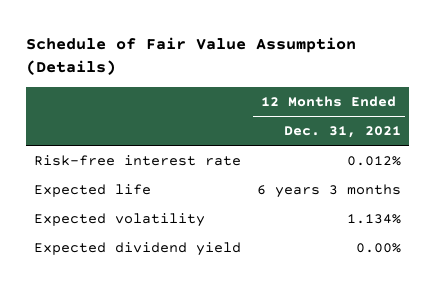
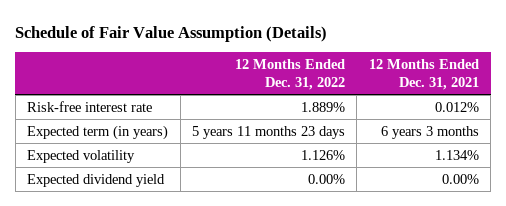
none -> [234,58,345,90] 12 Months Ended Dec. 31, 2022
[33,183,151,197] Expected life -> [27,124,169,140] Expected term (in years)

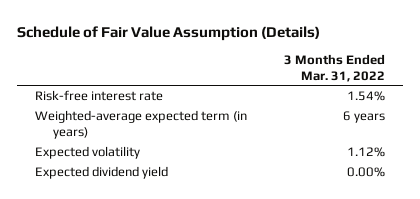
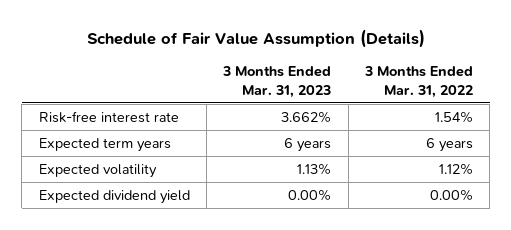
none -> [222,66,332,98] 3 Months Ended Mar. 31, 2023
[34,110,247,139] Weighted-average expected term (in years) -> [38,137,171,152] Expected term years

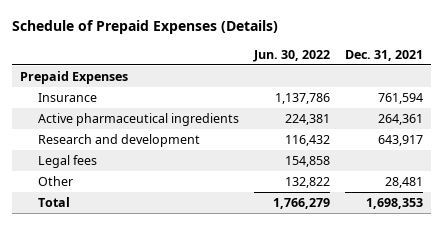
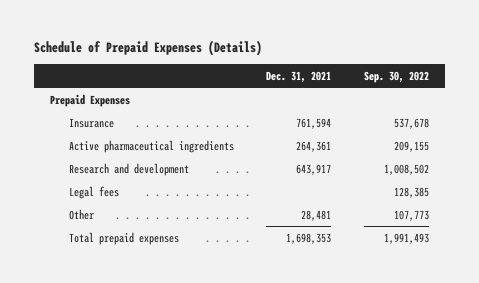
[253,49,331,62] Jun. 30, 2022 -> none
none -> [363,70,429,83] Sep. 30, 2022
[38,197,71,208] Total -> [68,231,179,245] Total prepaid expenses

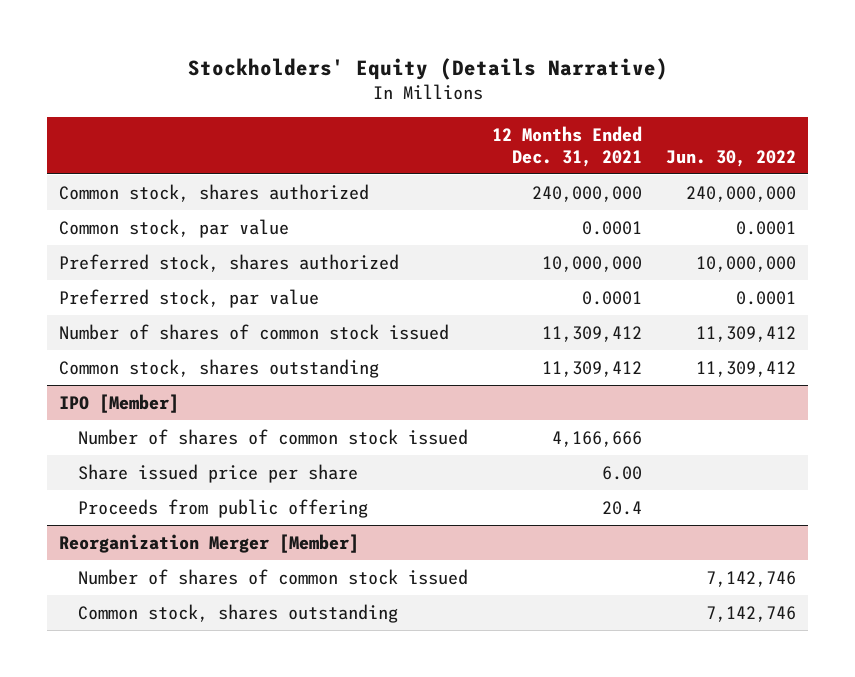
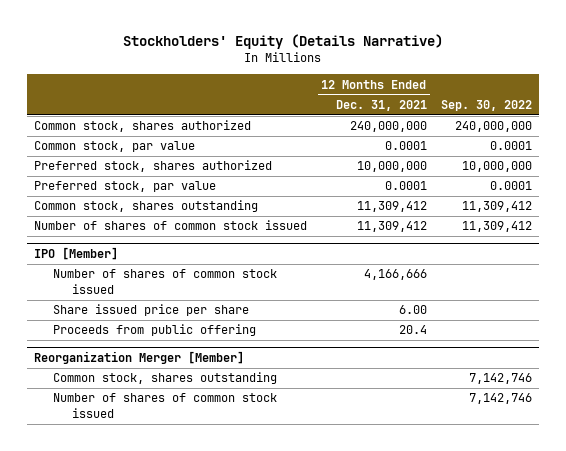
[665,149,796,167] Jun. 30, 2022 -> none
none -> [440,100,532,112] Sep. 30, 2022
[59,323,450,340] Number of shares of common stock issued -> [34,220,308,231] Number of shares of common stock issued
[78,568,469,585] Number of shares of common stock issued -> [52,393,277,419] Number of shares of common stock issued

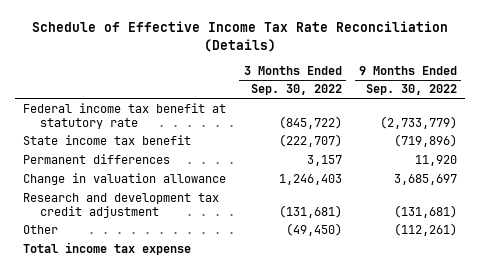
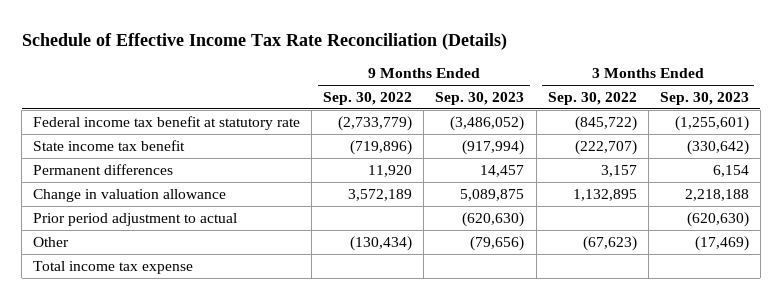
none -> [435,91,525,105] Sep. 30, 2023
none -> [659,91,749,105] Sep. 30, 2023
[23,193,220,218] Research and development tax credit adjustment -> none
[278,174,342,186] 1,246,403 -> [572,188,637,201] 1,132,895
[393,174,457,186] 3,685,697 -> [348,188,413,201] 3,572,189
none -> [33,212,238,226] Prior period adjustment to actual
[285,223,342,237] (49,450) -> [582,235,637,251] (67,623)
[393,223,457,237] (112,261) -> [350,235,413,251] (130,434)

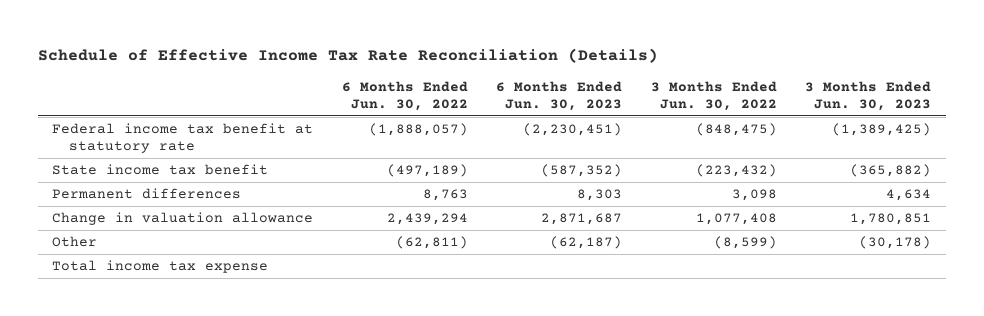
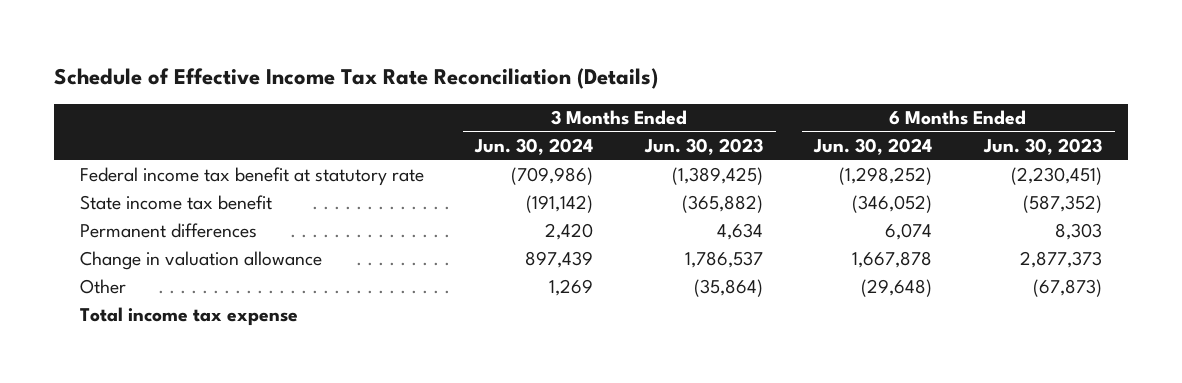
[341,81,468,111] 6 Months Ended Jun. 30, 2022 -> none
[650,81,777,111] 3 Months Ended Jun. 30, 2022 -> none
none -> [474,138,594,156] Jun. 30, 2024
none -> [813,138,933,156] Jun. 30, 2024
[541,213,623,226] 2,871,687 -> [1020,251,1103,269] 2,877,373
[850,213,932,226] 1,780,851 -> [684,251,763,269] 1,786,537
[550,236,623,250] (62,187) -> [1033,279,1103,298] (67,873)
[859,236,932,250] (30,178) -> [693,279,763,298] (35,864)

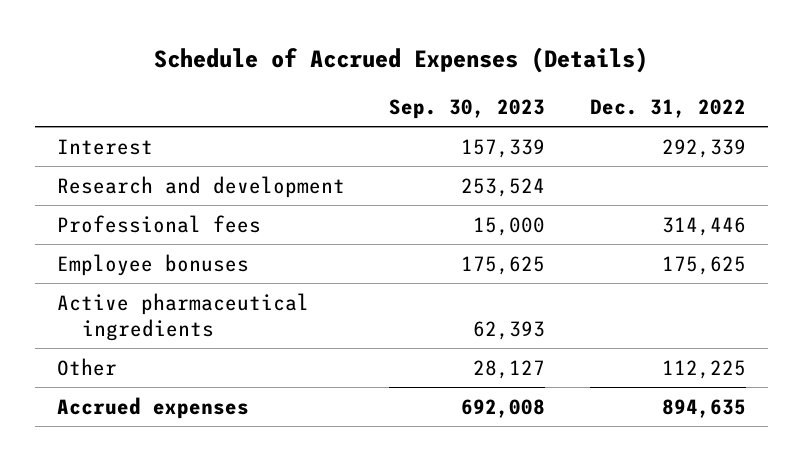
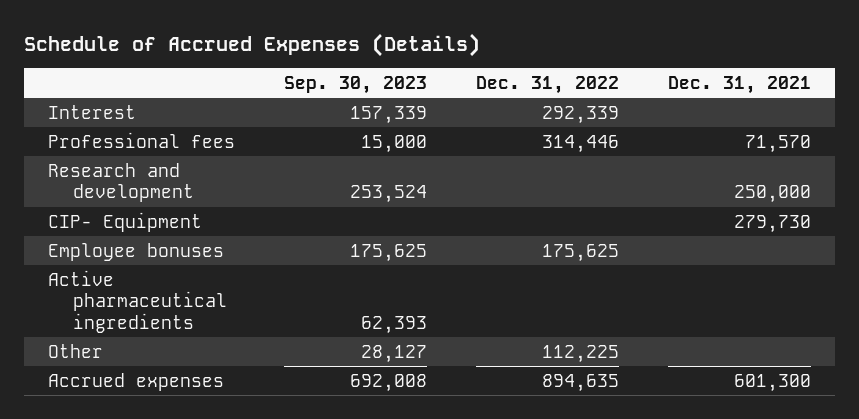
none -> [667,75,811,94] Dec. 31, 2021
[57,175,346,198] Research and development -> [48,162,194,203] Research and development
none -> [48,211,203,232] CIP- Equipment

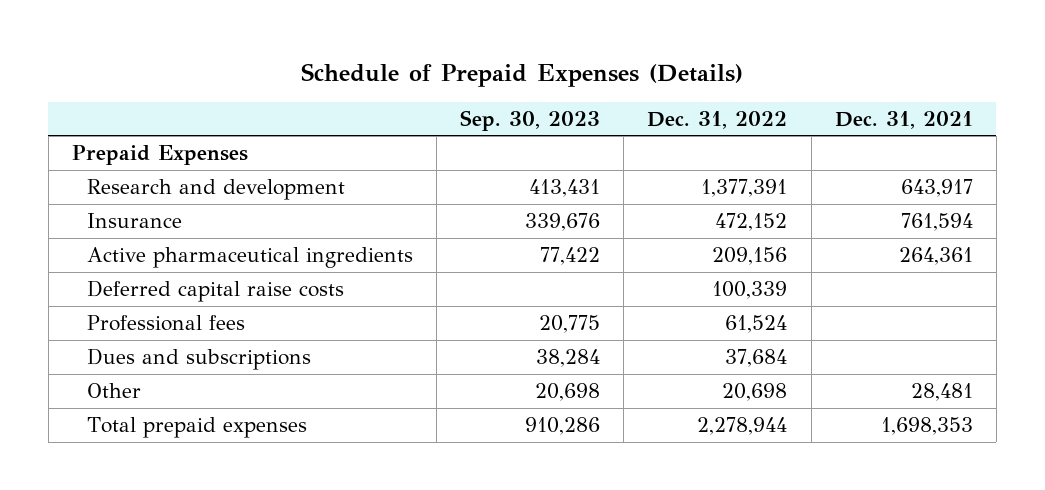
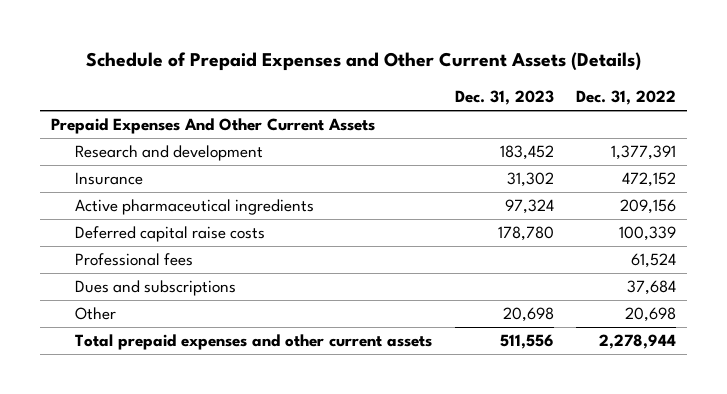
[301,62,744,87] Schedule of Prepaid Expenses (Details) -> [85,52,641,72] Schedule of Prepaid Expenses and Other Current Assets (Details)
[460,109,601,131] Sep. 30, 2023 -> none
[834,110,973,129] Dec. 31, 2021 -> none
none -> [454,90,554,106] Dec. 31, 2023
[71,145,248,166] Prepaid Expenses -> none
none -> [51,118,376,135] Prepaid Expenses And Other Current Assets
[86,417,307,439] Total prepaid expenses -> [75,334,433,351] Total prepaid expenses and other current assets

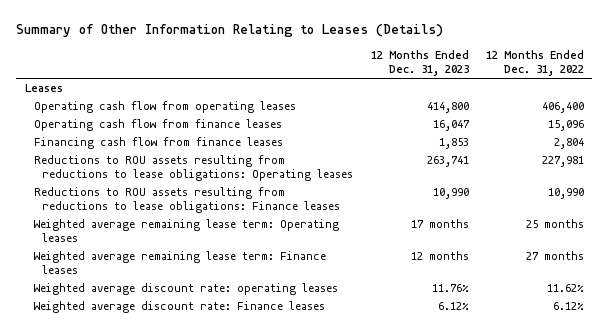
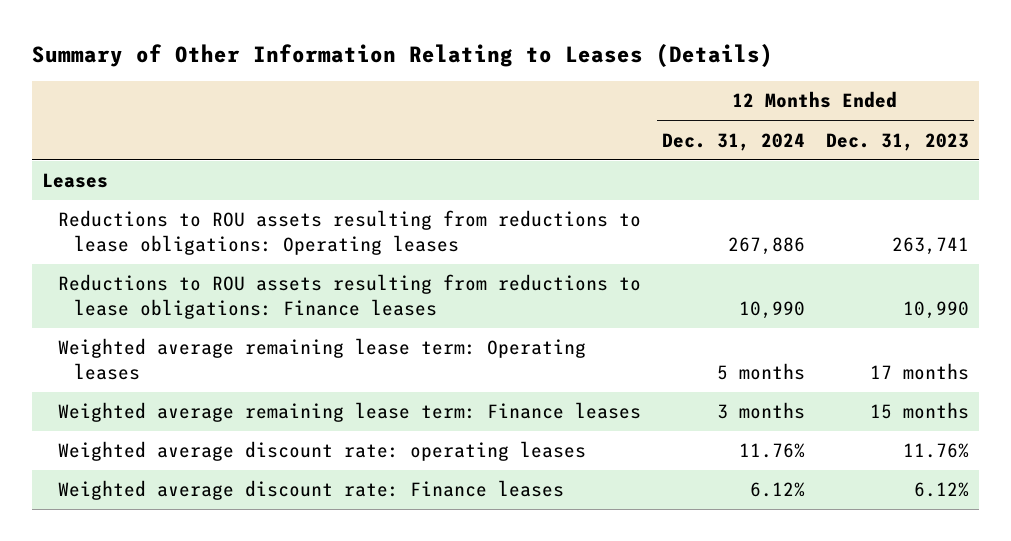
[485,50,584,77] 12 Months Ended Dec. 31, 2022 -> none
none -> [661,132,805,151] Dec. 31, 2024
[33,101,296,114] Operating cash flow from operating leases -> none
[33,119,282,132] Operating cash flow from finance leases -> none
[33,137,283,150] Financing cash flow from finance leases -> none
[410,251,469,261] 12 months -> [869,402,969,420] 15 months

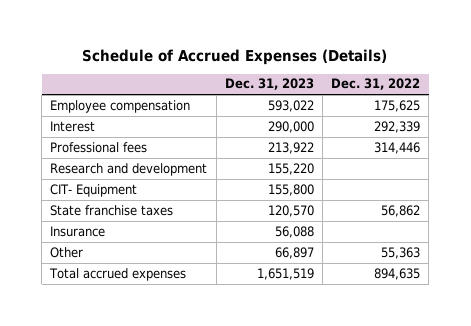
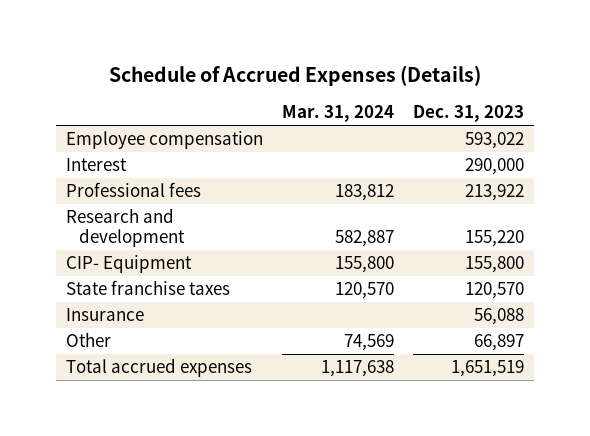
[331,78,421,91] Dec. 31, 2022 -> none
none -> [281,105,394,123] Mar. 31, 2024
[50,183,138,197] CIT- Equipment -> [65,255,192,274] CIP- Equipment

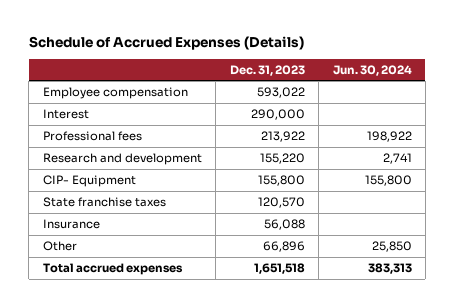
[281,105,394,123] Mar. 31, 2024 -> none
none -> [332,64,412,76] Jun. 30, 2024
[473,334,524,352] 66,897 -> [262,241,305,253] 66,896
[450,360,524,378] 1,651,519 -> [253,263,305,275] 1,651,518

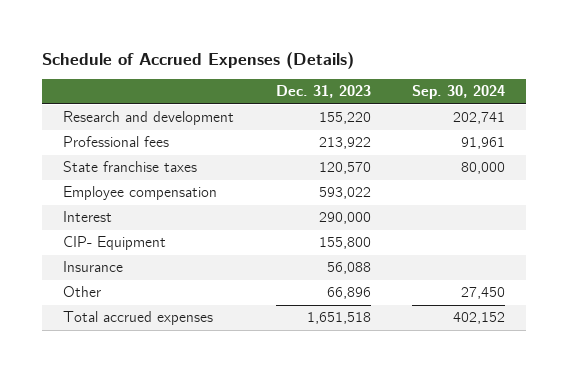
[332,64,412,76] Jun. 30, 2024 -> none
none -> [412,85,506,100] Sep. 30, 2024
[42,153,202,166] Research and development -> [63,111,235,126] Research and development
[42,131,142,142] Professional fees -> [63,136,170,148] Professional fees
[42,197,166,208] State franchise taxes -> [63,161,198,173] State franchise taxes

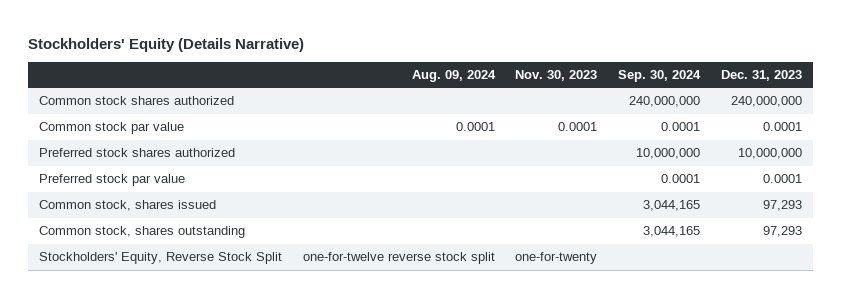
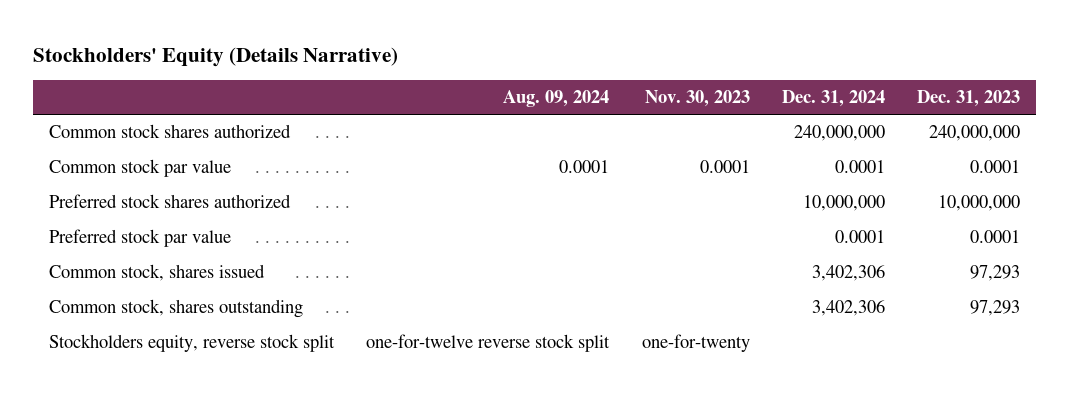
[618,70,702,83] Sep. 30, 2024 -> none
none -> [781,90,885,108] Dec. 31, 2024
[38,252,282,265] Stockholders' Equity, Reverse Stock Split -> [49,334,336,353] Stockholders equity, reverse stock split

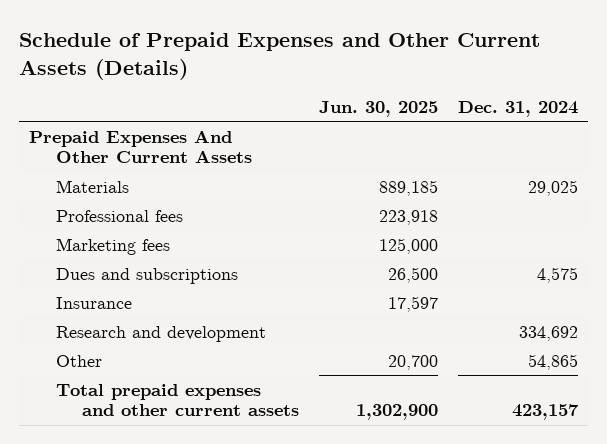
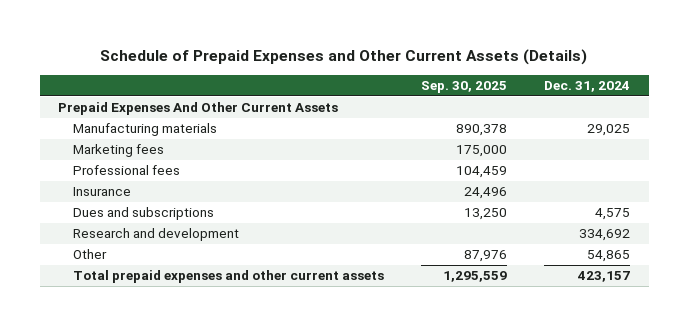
[319,101,439,118] Jun. 30, 2025 -> none
none -> [421,81,508,94] Sep. 30, 2025
[55,179,129,193] Materials -> [73,123,218,137] Manufacturing materials
[55,209,183,222] Professional fees -> [73,165,181,176] Professional fees
[55,267,238,284] Dues and subscriptions -> [73,207,215,221] Dues and subscriptions

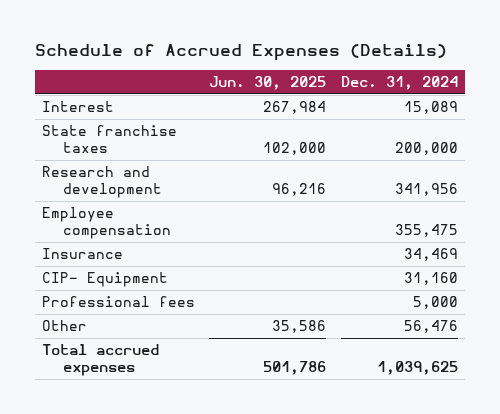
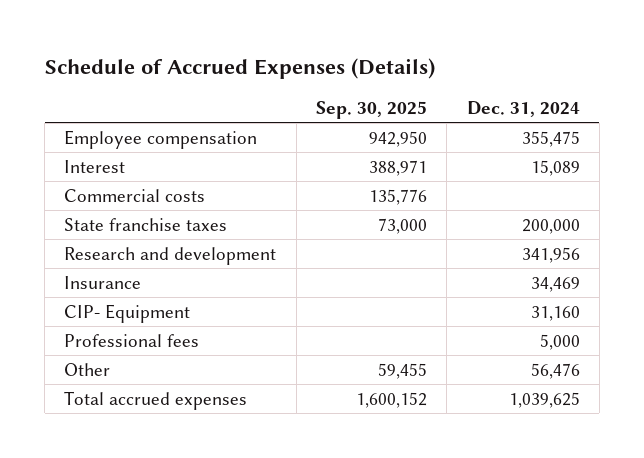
[209,76,327,91] Jun. 30, 2025 -> none
none -> [316,101,428,120] Sep. 30, 2025
[42,207,171,240] Employee compensation -> [64,129,258,149] Employee compensation
none -> [64,188,206,202] Commercial costs

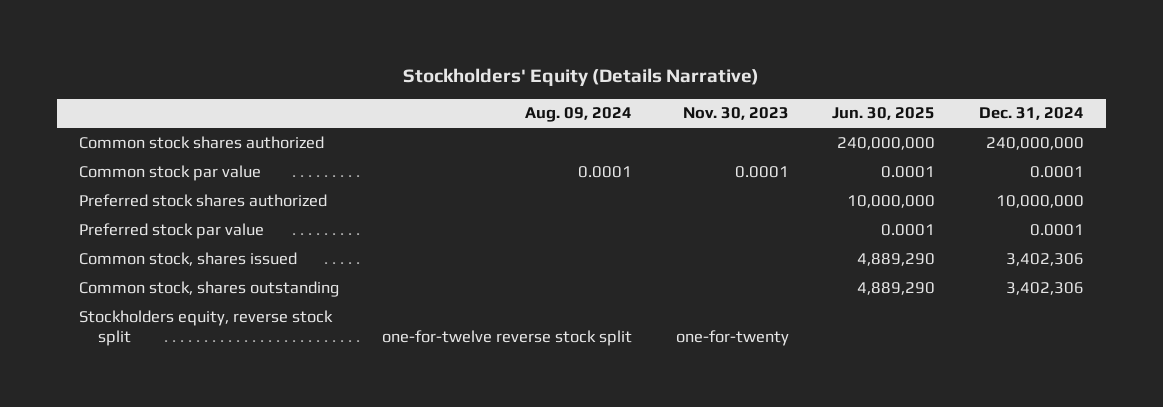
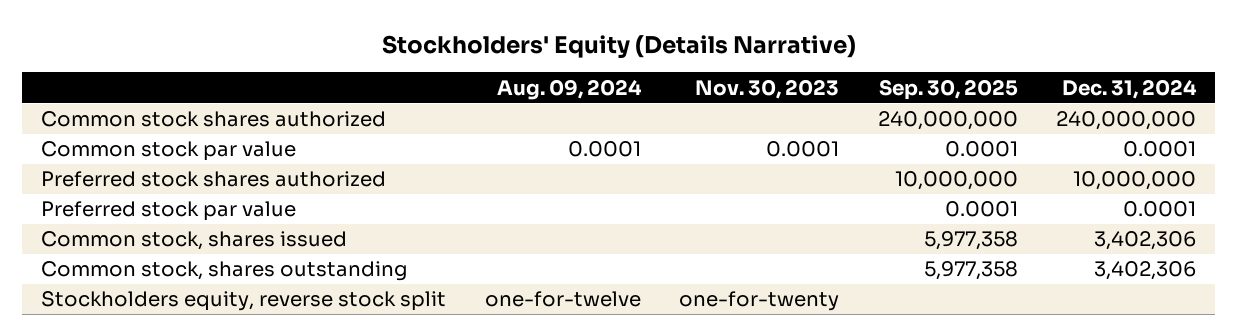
[832,107,936,121] Jun. 30, 2025 -> none
none -> [878,78,1018,100] Sep. 30, 2025
[382,329,633,346] one-for-twelve reverse stock split -> [484,291,641,308] one-for-twelve

